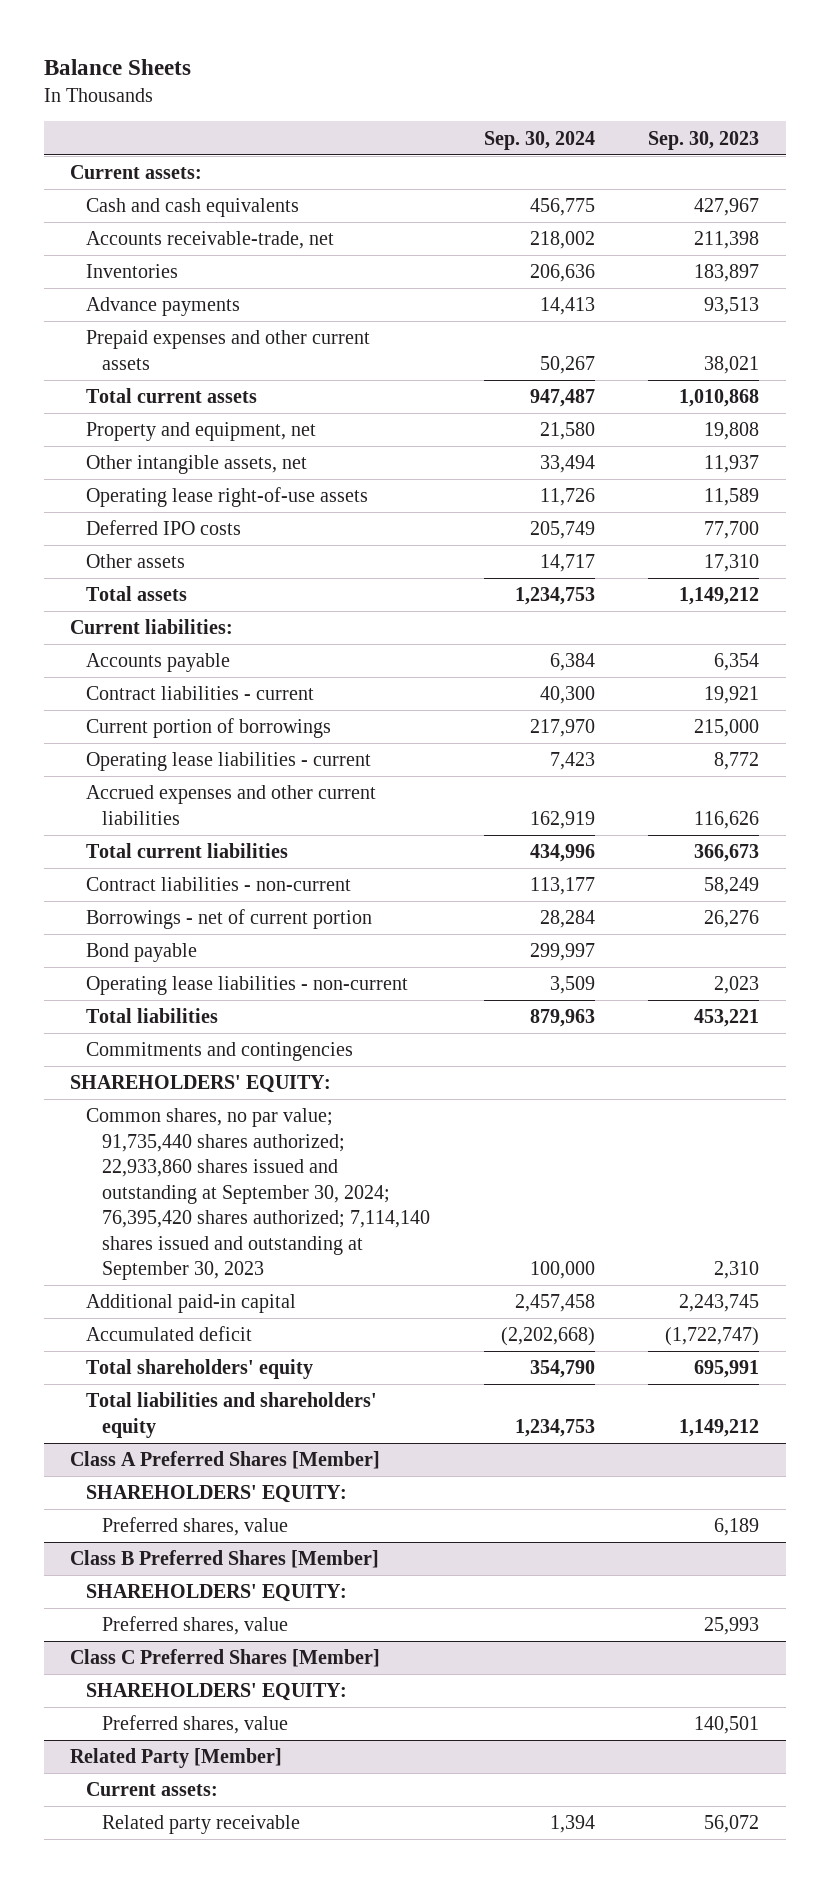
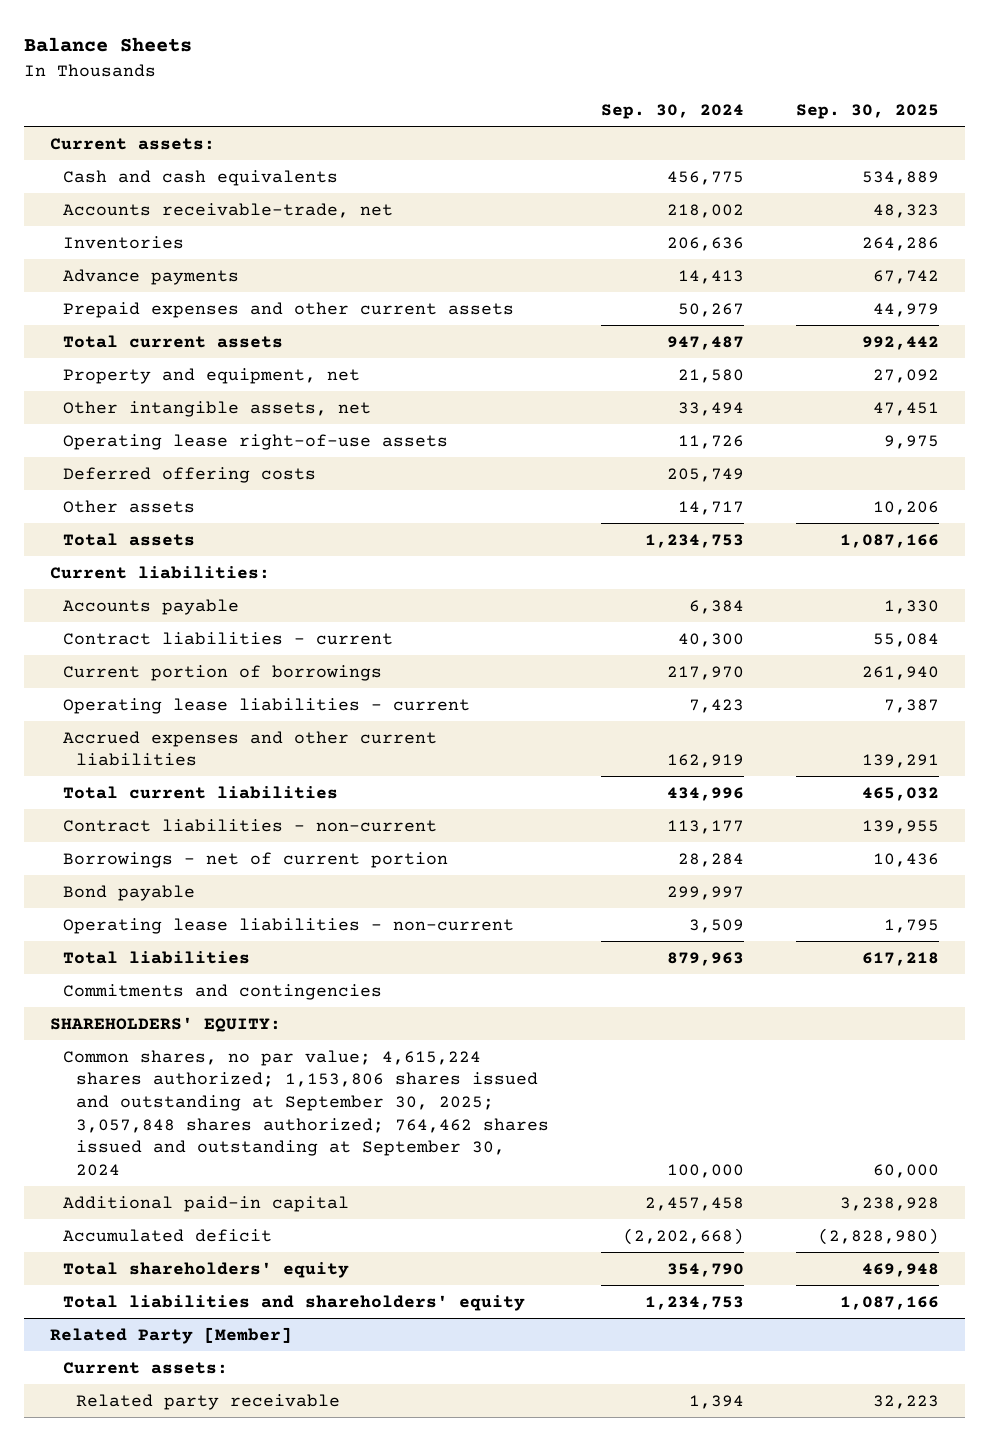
[648,130,760,150] Sep. 30, 2023 -> none
none -> [795,104,939,120] Sep. 30, 2025
[86,520,242,536] Deferred IPO costs -> [62,466,316,483] Deferred offering costs
[86,1108,431,1281] Common shares, no par value; 91,735,440 shares authorized; 22,933,860 shares issued and outstanding at September 30, 2024; 76,395,420 shares authorized; 7,114,140 shares issued and outstanding at September 30, 2023 -> [62,1049,549,1176] Common shares, no par value; 4,615,224 shares authorized; 1,153,806 shares issued and outstanding at September 30, 2025; 3,057,848 shares authorized; 764,462 shares issued and outstanding at September 30, 2024
[70,1451,381,1470] Class A Preferred Shares [Member] -> none
[86,1485,348,1504] SHAREHOLDERS' EQUITY: -> none
[102,1517,289,1537] Preferred shares, value -> none
[70,1550,380,1569] Class B Preferred Shares [Member] -> none
[86,1584,348,1603] SHAREHOLDERS' EQUITY: -> none
[102,1616,289,1636] Preferred shares, value -> none
[70,1649,381,1668] Class C Preferred Shares [Member] -> none
[86,1683,348,1702] SHAREHOLDERS' EQUITY: -> none
[102,1715,289,1735] Preferred shares, value -> none

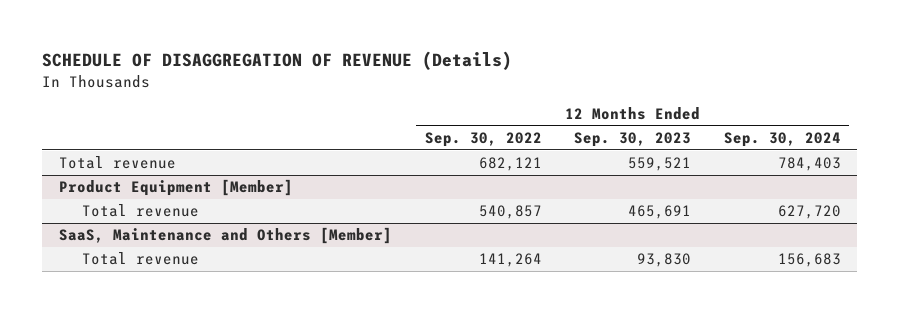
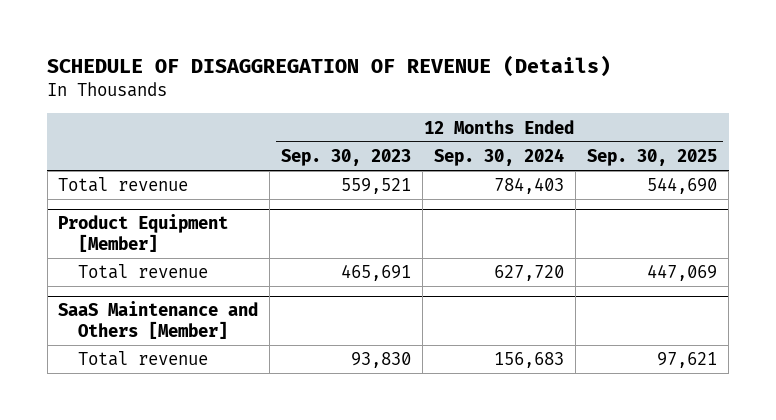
[424,132,542,148] Sep. 30, 2022 -> none
none -> [587,148,718,166] Sep. 30, 2025
[58,227,392,245] SaaS, Maintenance and Others [Member] -> [58,301,259,340] SaaS Maintenance and Others [Member]

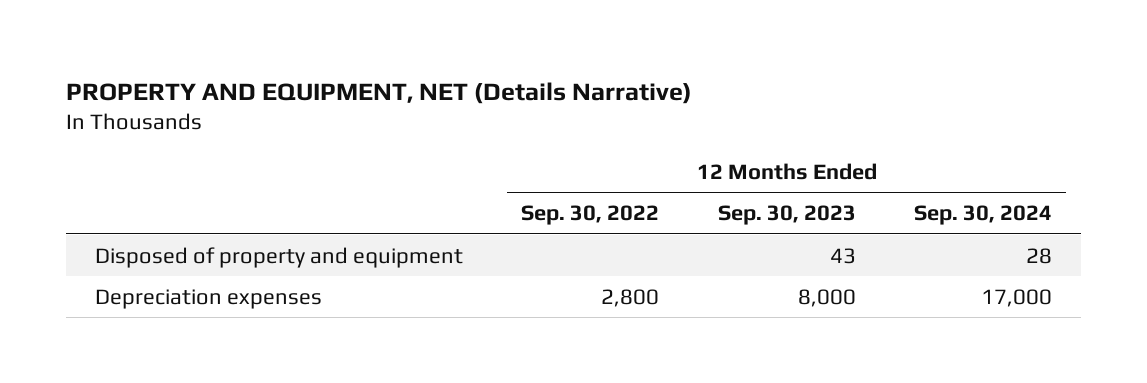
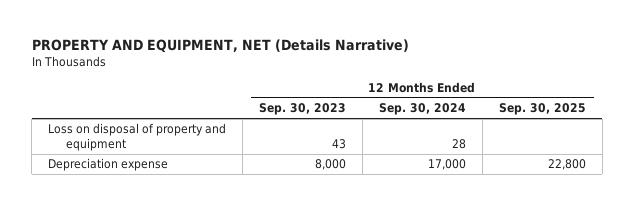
[521,204,660,225] Sep. 30, 2022 -> none
none -> [498,103,586,116] Sep. 30, 2025
[94,246,463,268] Disposed of property and equipment -> [48,123,227,151] Loss on disposal of property and equipment
[94,288,322,309] Depreciation expenses -> [48,158,169,172] Depreciation expense

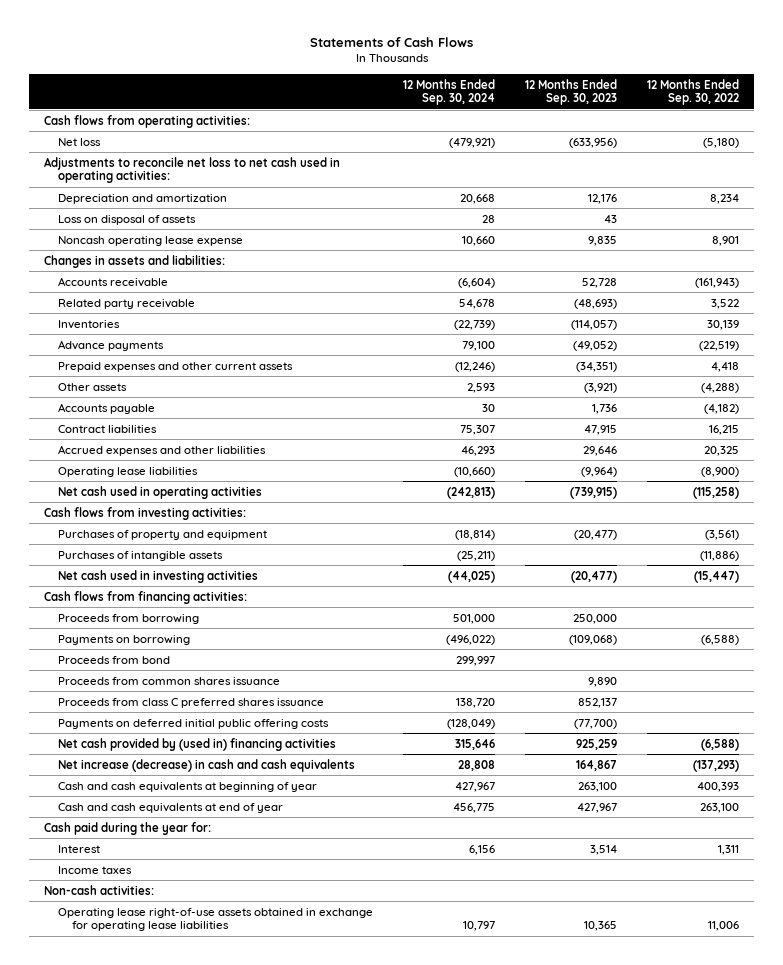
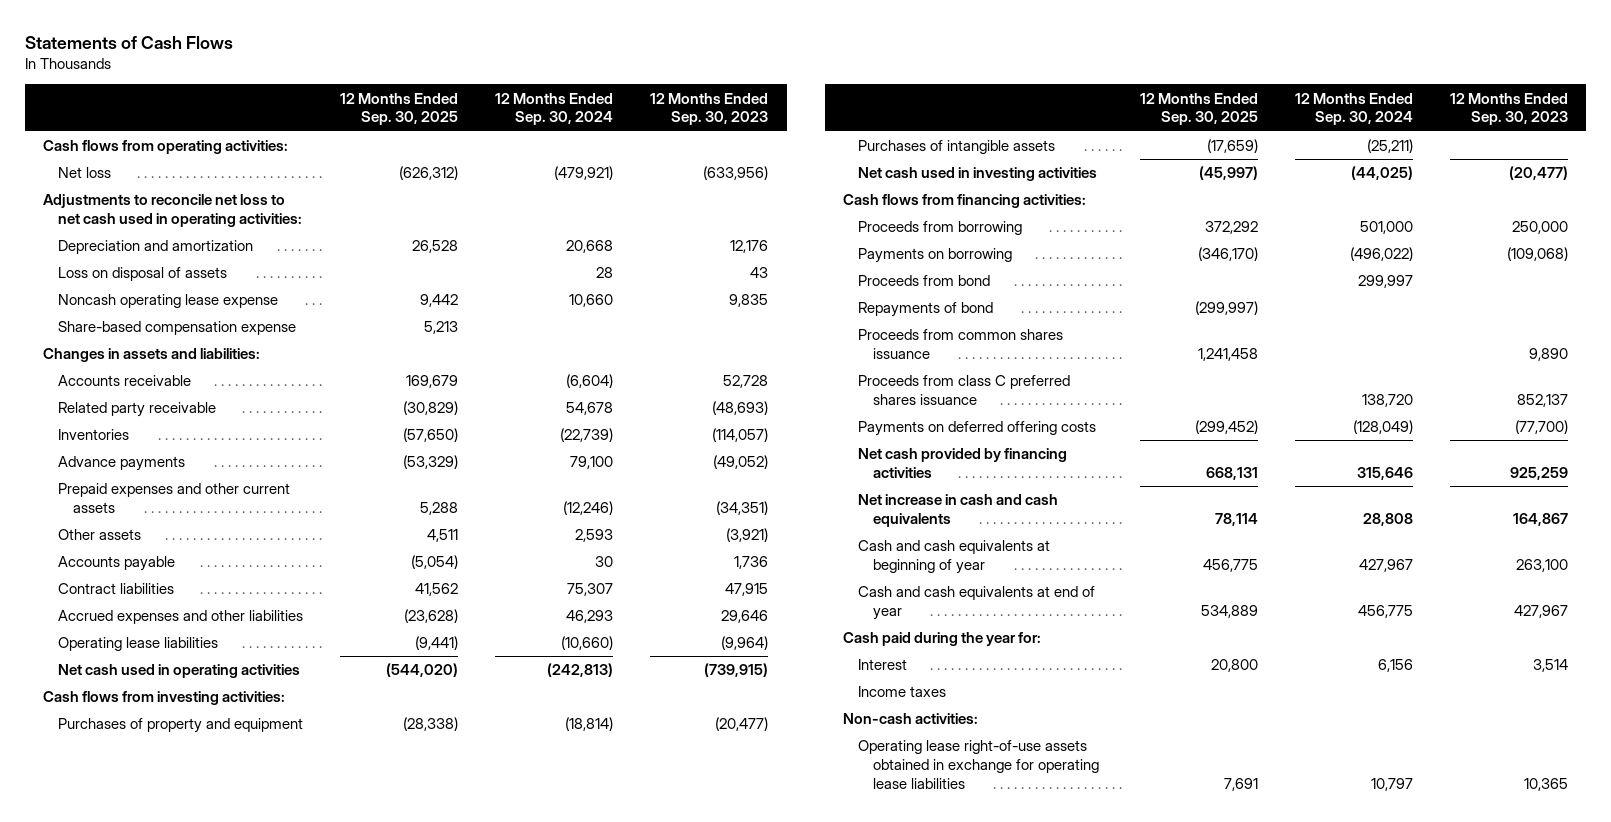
[647,78,740,105] 12 Months Ended Sep. 30, 2022 -> none
none -> [340,92,459,126] 12 Months Ended Sep. 30, 2025
none -> [58,321,297,336] Share-based compensation expense
none -> [858,302,994,318] Repayments of bond
[58,718,330,729] Payments on deferred initial public offering costs -> [858,421,1097,437] Payments on deferred offering costs
[58,737,337,751] Net cash provided by (used in) financing activities -> [858,448,1068,479] Net cash provided by financing activities
[58,758,356,772] Net increase (decrease) in cash and cash equivalents -> [858,494,1059,528] Net increase in cash and cash equivalents

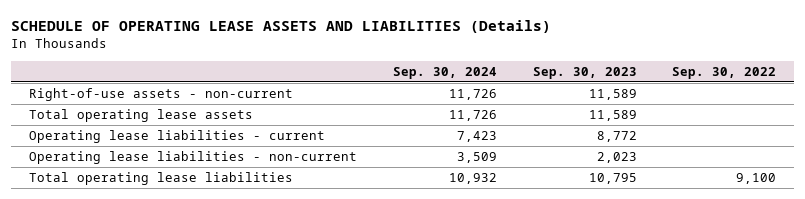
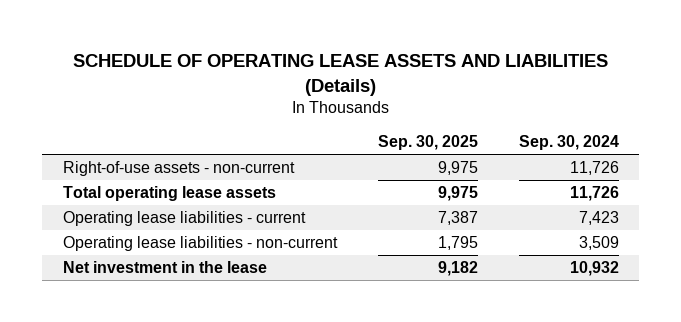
[532,66,637,79] Sep. 30, 2023 -> none
[672,66,777,79] Sep. 30, 2022 -> none
none -> [377,135,478,151] Sep. 30, 2025
[29,172,294,186] Total operating lease liabilities -> [62,261,267,274] Net investment in the lease

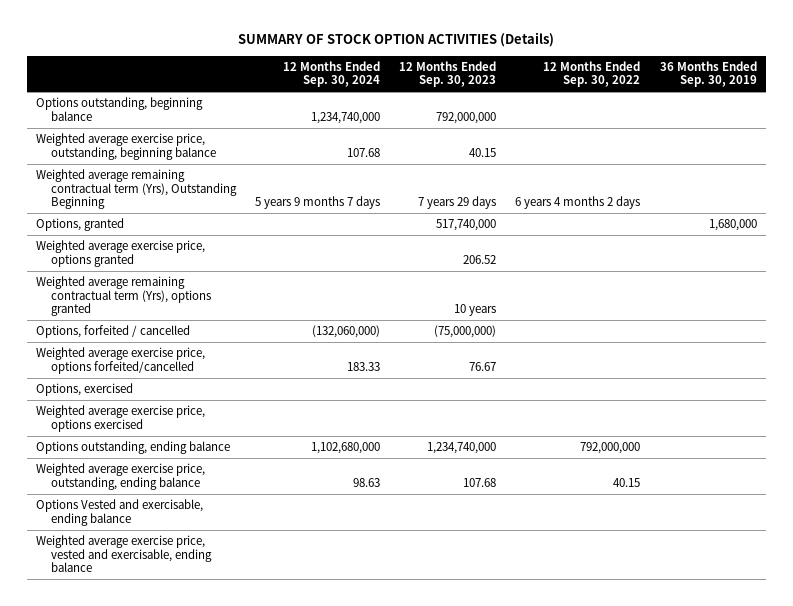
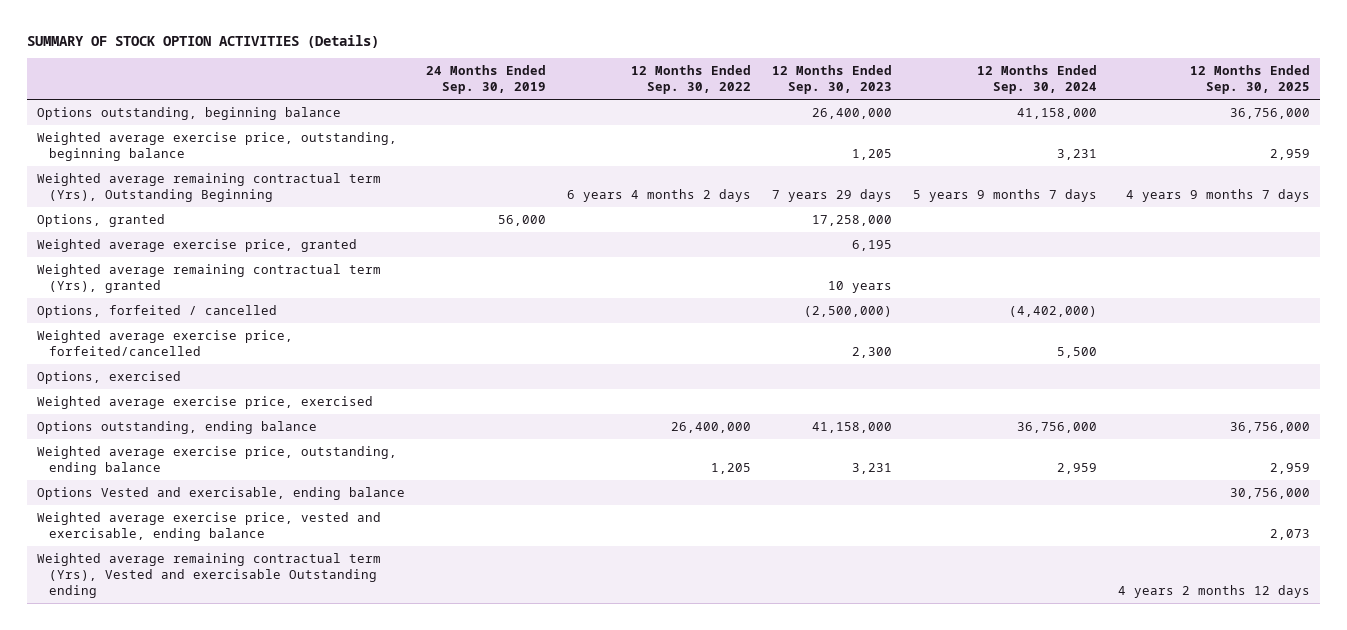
[659,60,757,88] 36 Months Ended Sep. 30, 2019 -> none
none -> [426,65,547,95] 24 Months Ended Sep. 30, 2019
none -> [1189,65,1310,95] 12 Months Ended Sep. 30, 2025
[310,111,380,124] 1,234,740,000 -> [1016,108,1097,120] 41,158,000
[436,111,497,124] 792,000,000 -> [812,108,893,120] 26,400,000
[346,147,380,157] 107.68 -> [1056,148,1097,160] 3,231
[469,147,497,157] 40.15 -> [852,148,893,160] 1,205
[436,219,497,232] 517,740,000 -> [812,215,893,227] 17,258,000
[36,240,206,267] Weighted average exercise price, options granted -> [37,239,358,253] Weighted average exercise price, granted
[463,254,497,264] 206.52 -> [852,240,893,252] 6,195
[36,276,211,317] Weighted average remaining contractual term (Yrs), options granted -> [37,264,382,293] Weighted average remaining contractual term (Yrs), granted
[311,325,380,339] (132,060,000) -> [1008,306,1097,318] (4,402,000)
[434,325,497,339] (75,000,000) -> [804,306,893,318] (2,500,000)
[36,347,206,374] Weighted average exercise price, options forfeited/cancelled -> [37,330,294,356] Weighted average exercise price, forfeited/cancelled
[346,361,380,371] 183.33 -> [1056,346,1097,358] 5,500
[469,361,497,371] 76.67 -> [852,346,893,358] 2,300
[36,405,206,432] Weighted average exercise price, options exercised -> [37,396,374,410] Weighted average exercise price, exercised
[310,442,380,455] 1,102,680,000 -> [1016,422,1097,434] 36,756,000
[427,442,497,455] 1,234,740,000 -> [812,422,893,434] 41,158,000
[580,442,641,455] 792,000,000 -> [671,422,752,434] 26,400,000
[352,477,380,487] 98.63 -> [1056,462,1097,474] 2,959
[463,477,497,487] 107.68 -> [852,462,893,474] 3,231
[613,477,641,487] 40.15 -> [711,462,752,474] 1,205
none -> [37,553,382,598] Weighted average remaining contractual term (Yrs), Vested and exercisable Outstanding ending

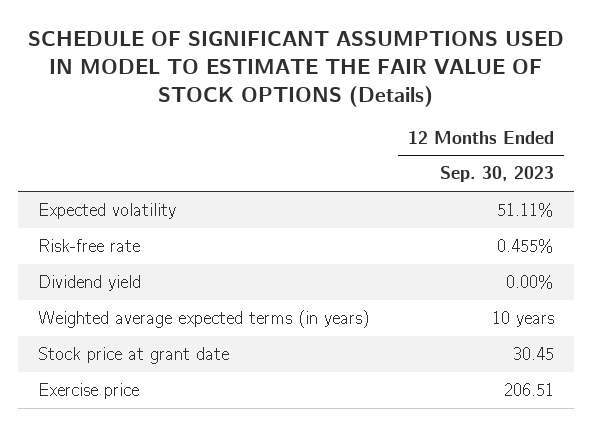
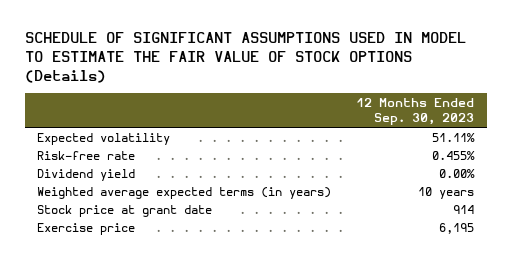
[513,347,555,361] 30.45 -> [453,204,475,214] 914
[504,383,555,397] 206.51 -> [439,222,475,234] 6,195

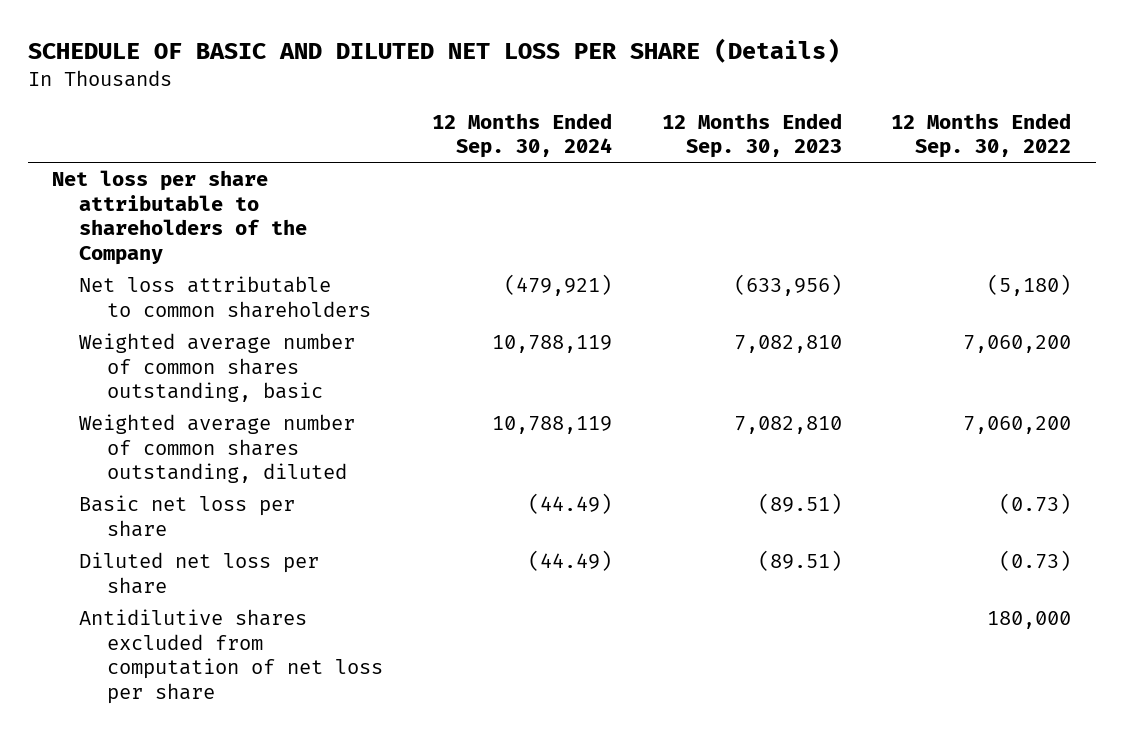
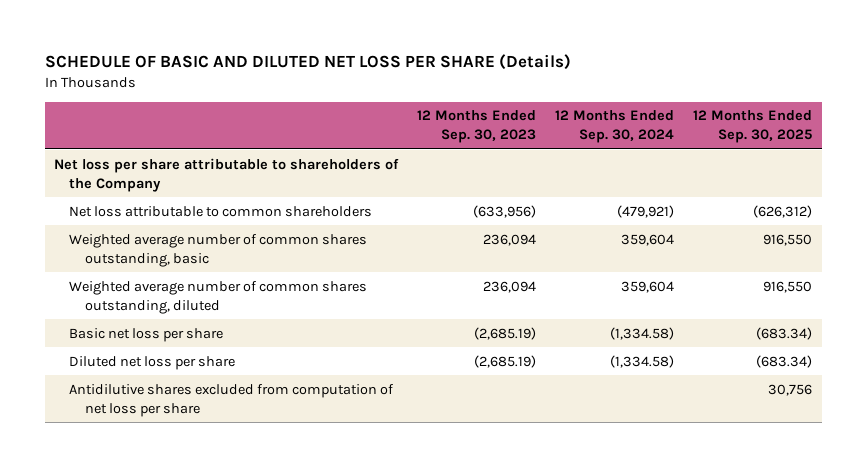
[891,112,1072,159] 12 Months Ended Sep. 30, 2022 -> none
none -> [693,110,813,144] 12 Months Ended Sep. 30, 2025
[492,335,613,354] 10,788,119 -> [621,233,675,246] 359,604
[733,335,842,354] 7,082,810 -> [483,233,537,246] 236,094
[492,416,613,435] 10,788,119 -> [621,280,675,293] 359,604
[733,416,842,435] 7,082,810 -> [483,280,537,293] 236,094
[528,493,613,515] (44.49) -> [610,326,675,340] (1,334.58)
[757,493,842,515] (89.51) -> [474,326,537,340] (2,685.19)
[528,550,613,572] (44.49) -> [610,354,675,368] (1,334.58)
[757,550,842,572] (89.51) -> [474,354,537,368] (2,685.19)

